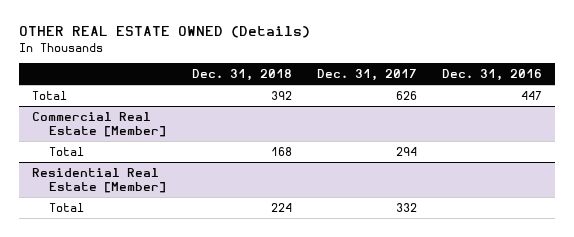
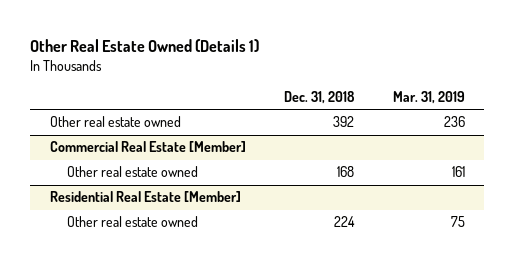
[18,26,310,39] OTHER REAL ESTATE OWNED (Details) -> [30,38,260,52] Other Real Estate Owned (Details 1)
[316,68,417,81] Dec. 31, 2017 -> none
[442,68,543,81] Dec. 31, 2016 -> none
none -> [392,90,465,104] Mar. 31, 2019
[31,91,67,101] Total -> [49,116,181,128] Other real estate owned
[49,147,85,157] Total -> [66,166,198,178] Other real estate owned
[49,203,85,213] Total -> [66,216,198,228] Other real estate owned

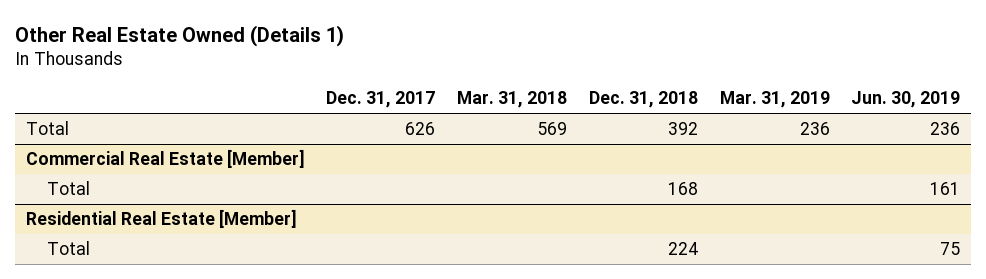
none -> [326,91,436,109] Dec. 31, 2017
none -> [457,91,568,109] Mar. 31, 2018
none -> [851,91,961,109] Jun. 30, 2019
[49,116,181,128] Other real estate owned -> [25,121,69,136] Total
[66,166,198,178] Other real estate owned -> none
none -> [46,181,90,196] Total
[66,216,198,228] Other real estate owned -> none
none -> [46,241,90,256] Total

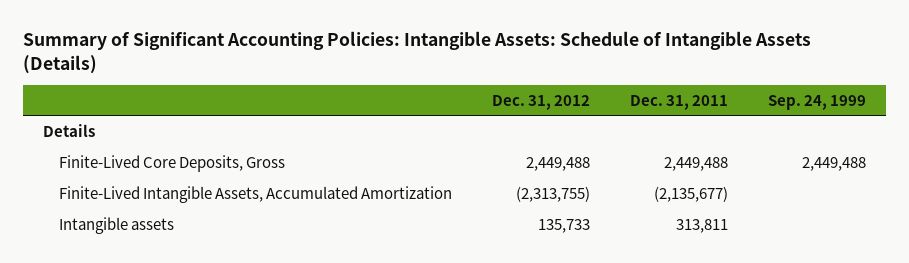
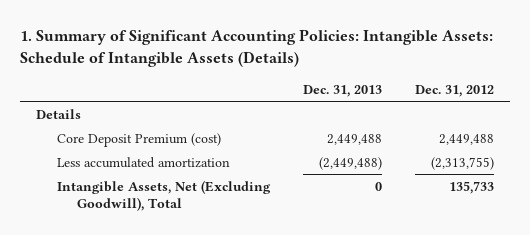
[22,31,811,74] Summary of Significant Accounting Policies: Intangible Assets: Schedule of Intangible Assets (Details) -> [19,29,493,68] 1. Summary of Significant Accounting Policies: Intangible Assets: Schedule of Intangible Assets (Details)
[629,94,728,110] Dec. 31, 2011 -> none
[768,94,867,110] Sep. 24, 1999 -> none
none -> [302,84,382,97] Dec. 31, 2013
[58,154,285,172] Finite-Lived Core Deposits, Gross -> [56,132,221,147] Core Deposit Premium (cost)
[58,185,452,203] Finite-Lived Intangible Assets, Accumulated Amortization -> [56,156,230,168] Less accumulated amortization
[58,216,174,234] Intangible assets -> [56,179,271,211] Intangible Assets, Net (Excluding Goodwill), Total

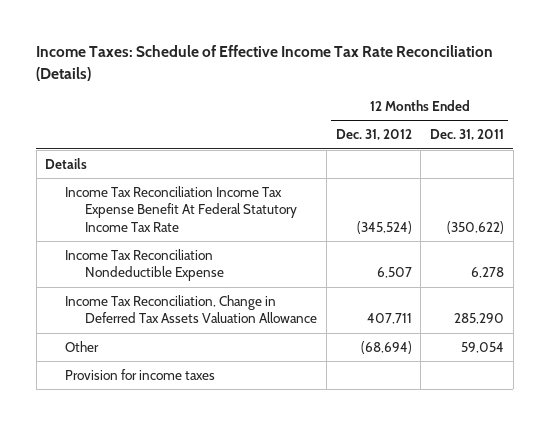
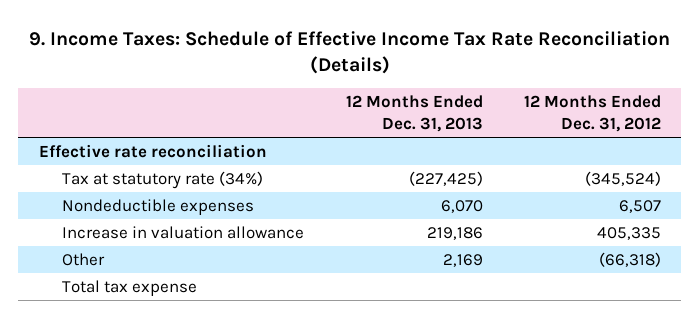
[36,45,494,81] Income Taxes: Schedule of Effective Income Tax Rate Reconciliation (Details) -> [28,30,670,74] 9. Income Taxes: Schedule of Effective Income Tax Rate Reconciliation (Details)
[429,129,504,141] Dec. 31, 2011 -> none
none -> [345,94,483,132] 12 Months Ended Dec. 31, 2013
[45,157,88,169] Details -> none
none -> [39,144,268,159] Effective rate reconciliation
[65,185,298,232] Income Tax Reconciliation Income Tax Expense Benefit At Federal Statutory Income Tax Rate -> [62,171,264,190] Tax at statutory rate (34%)
[65,248,225,282] Income Tax Reconciliation Nondeductible Expense -> [62,199,255,216] Nondeductible expenses
[65,294,318,324] Income Tax Reconciliation, Change in Deferred Tax Assets Valuation Allowance -> [62,226,305,240] Increase in valuation allowance
[366,313,412,325] 407,711 -> [596,227,661,241] 405,335
[360,340,412,354] (68,694) -> [598,252,661,268] (66,318)
[65,368,216,380] Provision for income taxes -> [62,280,198,297] Total tax expense

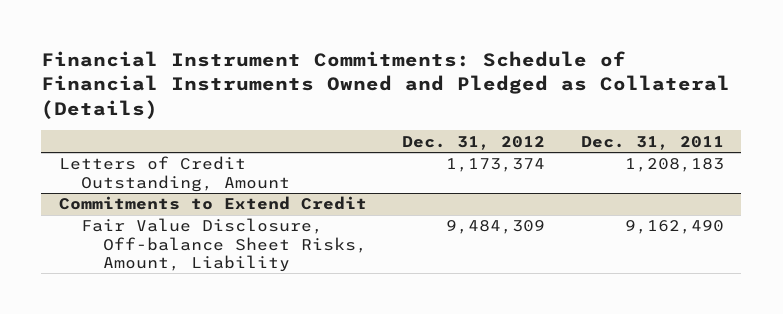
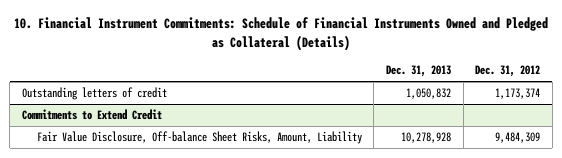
[41,50,731,119] Financial Instrument Commitments: Schedule of Financial Instruments Owned and Pledged as Collateral (Details) -> [14,17,549,51] 10. Financial Instrument Commitments: Schedule of Financial Instruments Owned and Pledged as Collateral (Details)
[580,135,724,150] Dec. 31, 2011 -> none
none -> [385,64,451,77] Dec. 31, 2013
[59,156,290,192] Letters of Credit Outstanding, Amount -> [22,87,168,101] Outstanding letters of credit

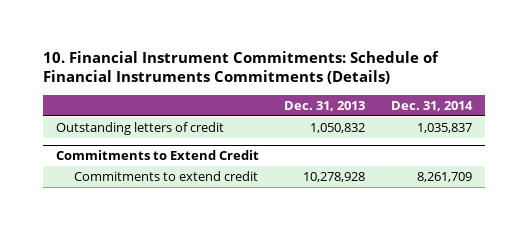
[14,17,549,51] 10. Financial Instrument Commitments: Schedule of Financial Instruments Owned and Pledged as Collateral (Details) -> [43,50,440,85] 10. Financial Instrument Commitments: Schedule of Financial Instruments Commitments (Details)
[475,64,541,77] Dec. 31, 2012 -> none
none -> [390,100,473,111] Dec. 31, 2014
[36,131,362,145] Fair Value Disclosure, Off-balance Sheet Risks, Amount, Liability -> [74,170,259,181] Commitments to extend credit

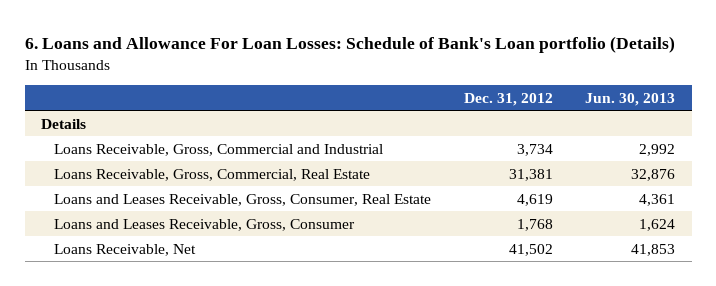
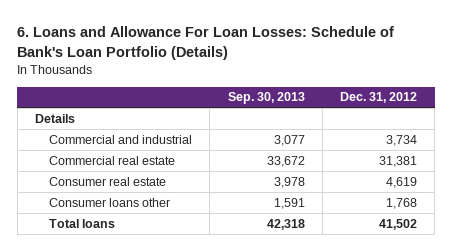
[24,35,675,53] 6. Loans and Allowance For Loan Losses: Schedule of Bank's Loan portfolio (Details) -> [17,25,395,60] 6. Loans and Allowance For Loan Losses: Schedule of Bank's Loan Portfolio (Details)
[585,92,676,106] Jun. 30, 2013 -> none
none -> [227,92,305,105] Sep. 30, 2013
[54,143,384,156] Loans Receivable, Gross, Commercial and Industrial -> [49,134,193,144] Commercial and industrial
[54,168,371,181] Loans Receivable, Gross, Commercial, Real Estate -> [49,155,176,165] Commercial real estate
[54,193,432,206] Loans and Leases Receivable, Gross, Consumer, Real Estate -> [49,176,167,186] Consumer real estate
[54,218,356,231] Loans and Leases Receivable, Gross, Consumer -> [49,197,171,207] Consumer loans other
[54,243,197,256] Loans Receivable, Net -> [49,218,116,228] Total loans

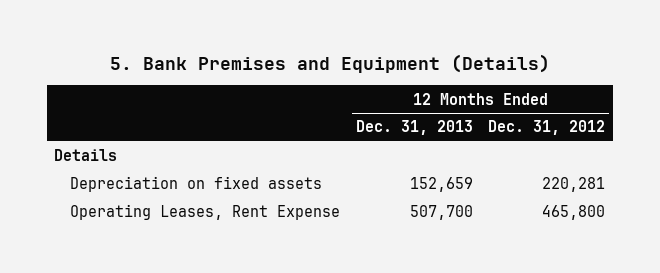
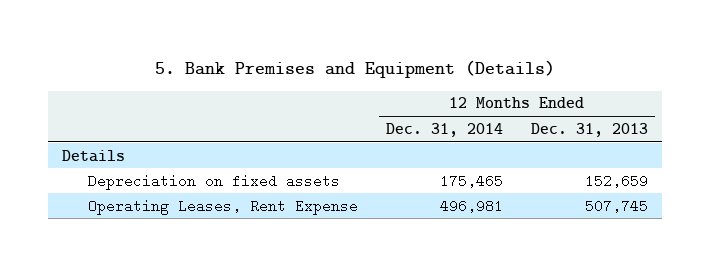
[488,120,606,136] Dec. 31, 2012 -> none
none -> [386,122,504,137] Dec. 31, 2014
[409,205,473,221] 507,700 -> [585,198,649,213] 507,745

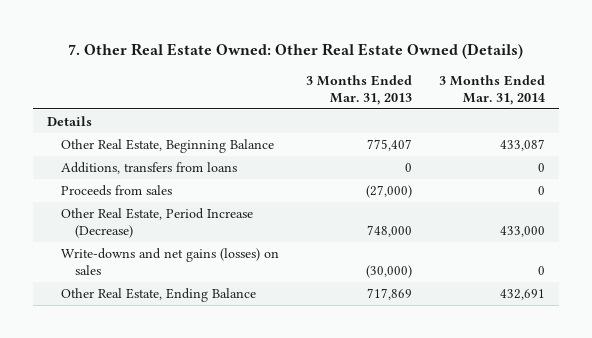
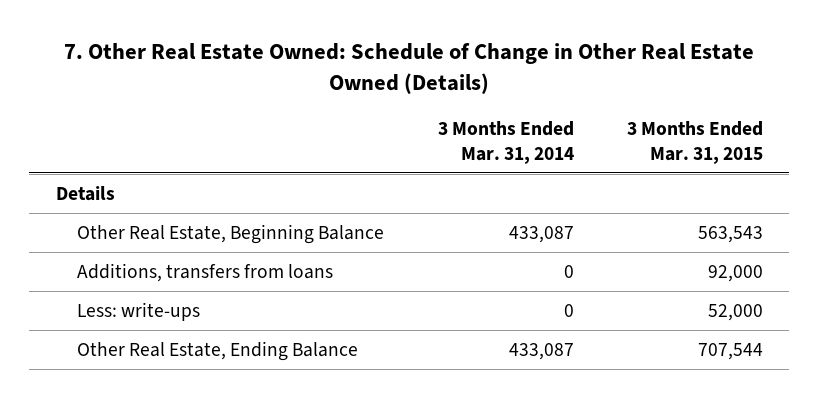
[68,42,524,59] 7. Other Real Estate Owned: Other Real Estate Owned (Details) -> [64,43,755,94] 7. Other Real Estate Owned: Schedule of Change in Other Real Estate Owned (Details)
[306,74,413,105] 3 Months Ended Mar. 31, 2013 -> none
none -> [626,121,763,164] 3 Months Ended Mar. 31, 2015
[60,184,172,196] Proceeds from sales -> none
[60,207,253,239] Other Real Estate, Period Increase (Decrease) -> none
[60,247,279,276] Write-downs and net gains (losses) on sales -> [77,301,201,321] Less: write-ups
[500,288,546,300] 432,691 -> [508,342,574,360] 433,087

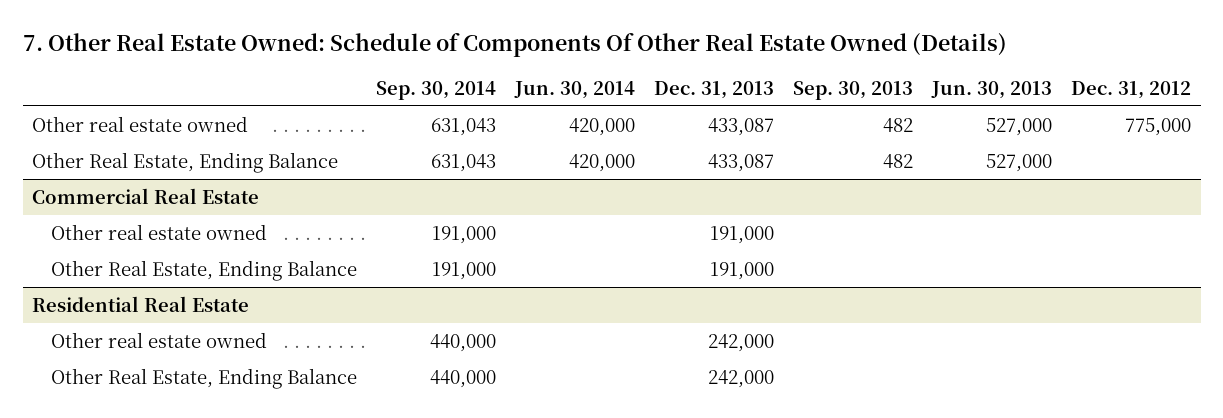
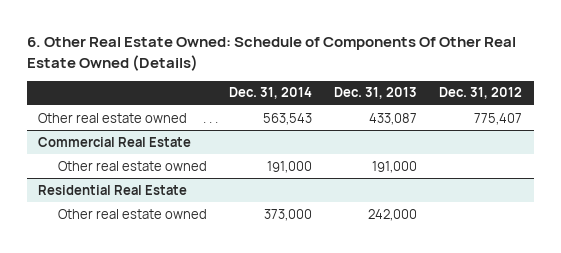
[22,33,1007,58] 7. Other Real Estate Owned: Schedule of Components Of Other Real Estate Owned (Details) -> [26,37,516,71] 6. Other Real Estate Owned: Schedule of Components Of Other Real Estate Owned (Details)
[375,80,496,100] Sep. 30, 2014 -> none
[513,80,635,99] Jun. 30, 2014 -> none
[793,80,914,100] Sep. 30, 2013 -> none
[931,80,1053,99] Jun. 30, 2013 -> none
none -> [228,87,312,100] Dec. 31, 2014
[32,151,339,173] Other Real Estate, Ending Balance -> none
[1125,117,1192,136] 775,000 -> [474,112,523,125] 775,407
[50,259,357,281] Other Real Estate, Ending Balance -> none
[50,367,357,389] Other Real Estate, Ending Balance -> none

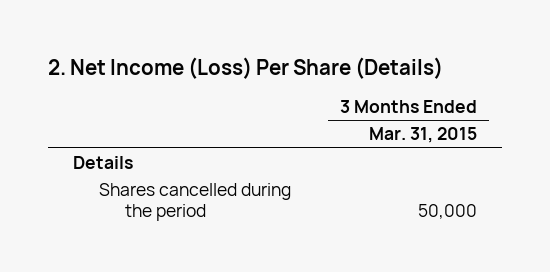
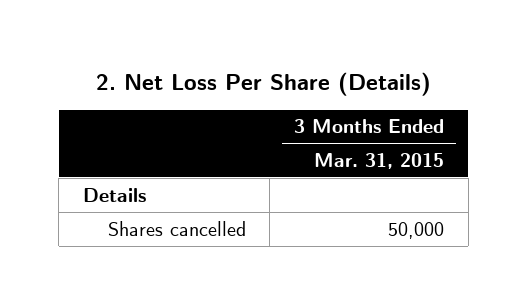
[48,57,444,80] 2. Net Income (Loss) Per Share (Details) -> [95,71,431,96] 2. Net Loss Per Share (Details)
[98,183,291,221] Shares cancelled during the period -> [107,220,246,236] Shares cancelled

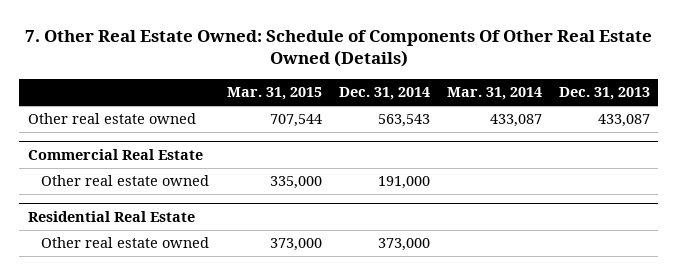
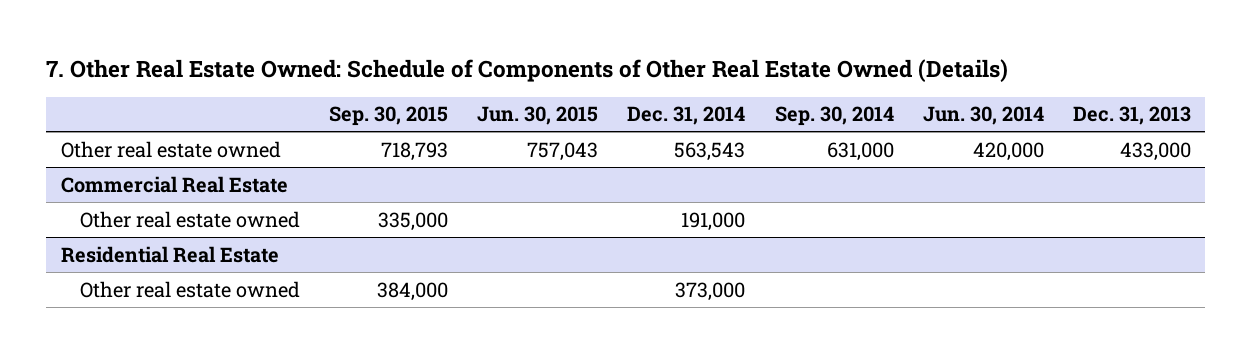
[24,29,652,68] 7. Other Real Estate Owned: Schedule of Components Of Other Real Estate Owned (Details) -> [46,58,1009,82] 7. Other Real Estate Owned: Schedule of Components of Other Real Estate Owned (Details)
[226,87,322,101] Mar. 31, 2015 -> none
[446,87,542,101] Mar. 31, 2014 -> none
none -> [329,106,449,127] Sep. 30, 2015
none -> [477,106,599,126] Jun. 30, 2015
none -> [774,106,894,127] Sep. 30, 2014
none -> [922,106,1044,126] Jun. 30, 2014
[597,114,650,128] 433,087 -> [1119,141,1191,161] 433,000

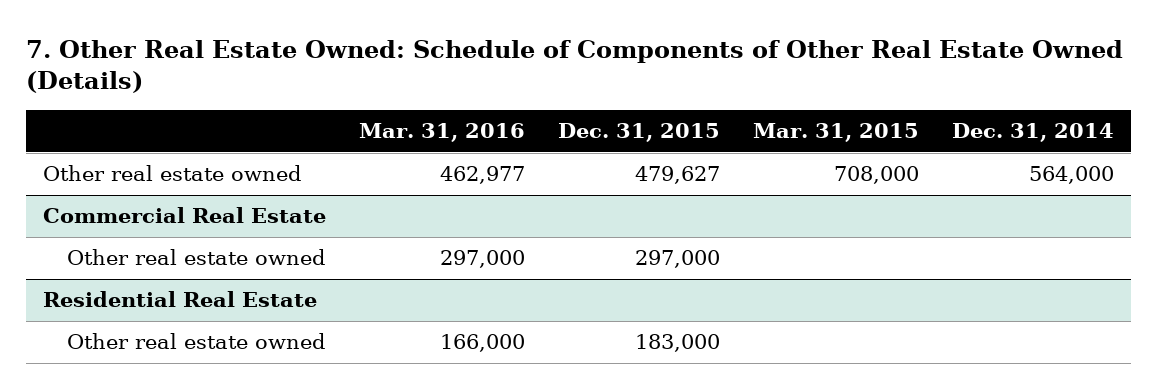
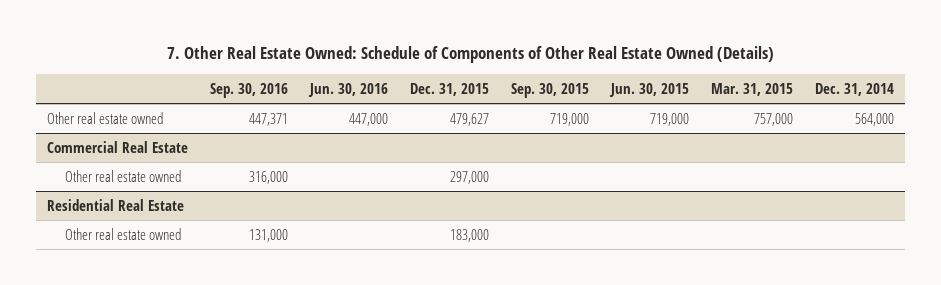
[358,123,525,143] Mar. 31, 2016 -> none
none -> [210,82,289,98] Sep. 30, 2016
none -> [308,82,389,97] Jun. 30, 2016
none -> [511,82,590,98] Sep. 30, 2015
none -> [609,82,690,97] Jun. 30, 2015
[834,166,920,185] 708,000 -> [754,112,794,126] 757,000

